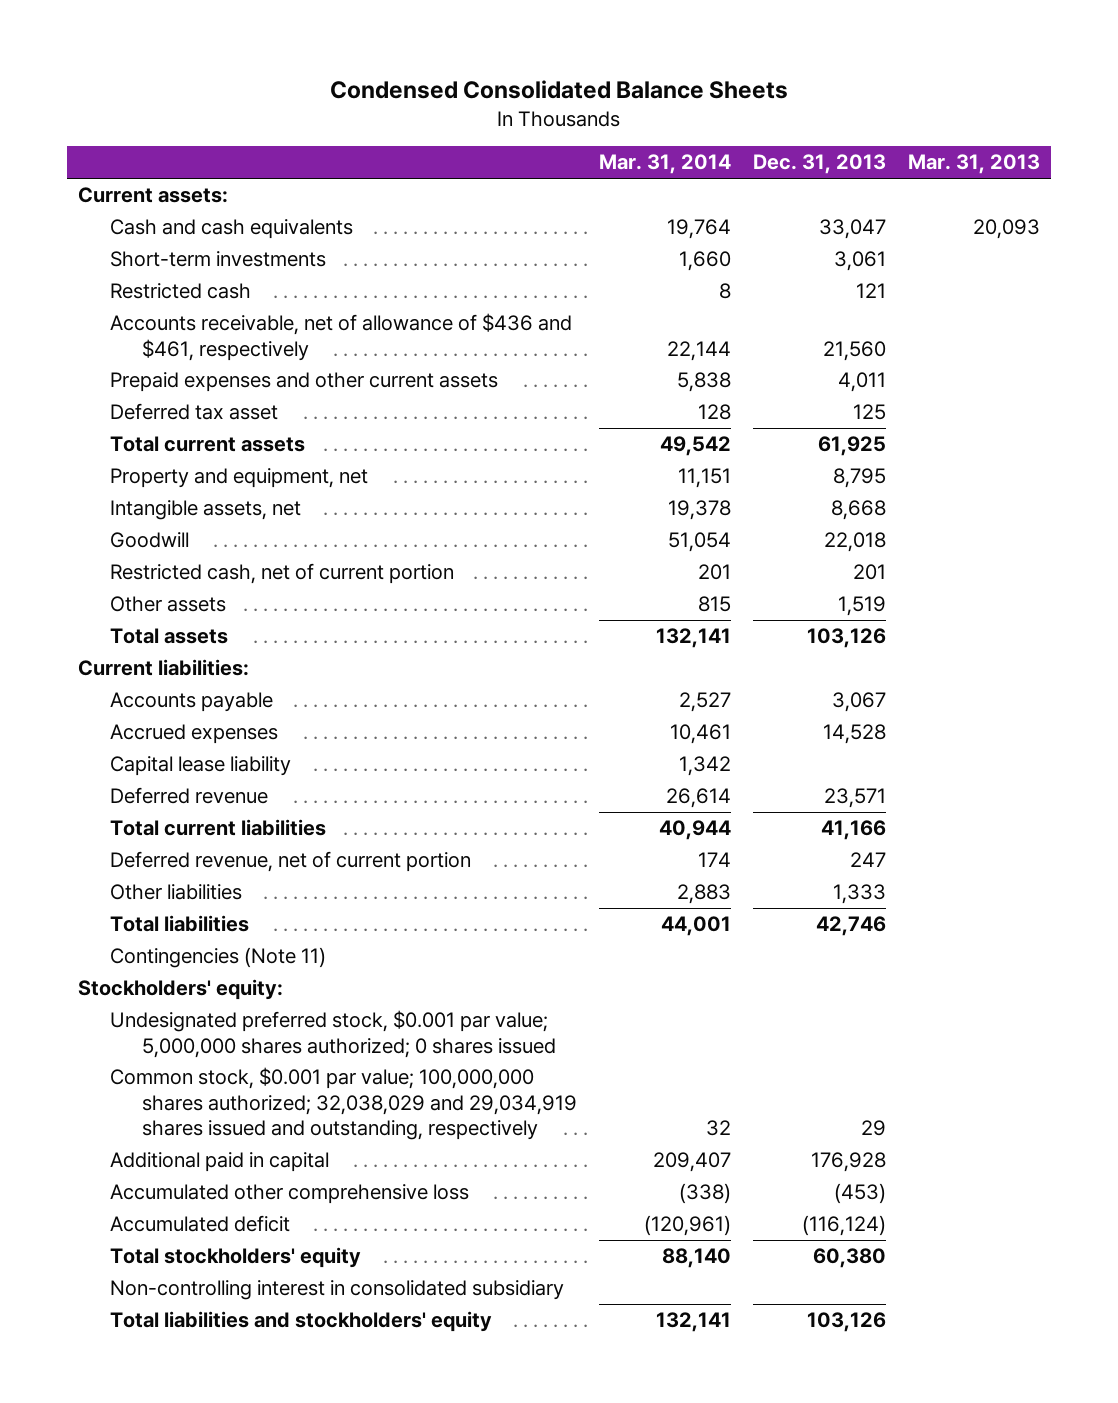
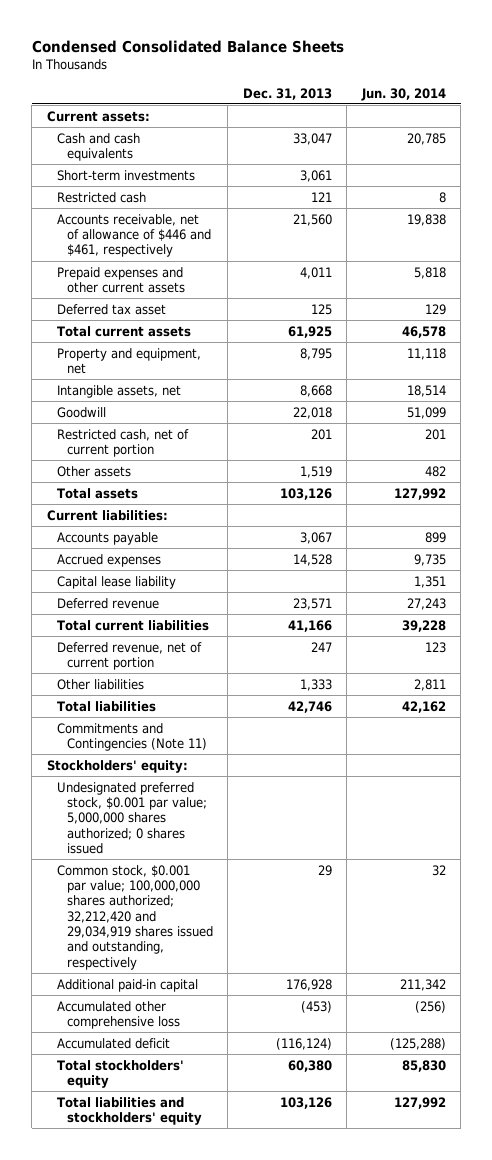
[599,154,732,175] Mar. 31, 2014 -> none
[908,154,1041,175] Mar. 31, 2013 -> none
none -> [360,87,446,101] Jun. 30, 2014
[109,313,572,361] Accounts receivable, net of allowance of $436 and $461, respectively -> [56,213,211,258] Accounts receivable, net of allowance of $446 and $461, respectively
[109,947,326,969] Contingencies (Note 11) -> [56,722,207,752] Commitments and Contingencies (Note 11)
[109,1067,578,1140] Common stock, $0.001 par value; 100,000,000 shares authorized; 32,038,029 and 29,034,919 shares issued and outstanding, respectively -> [56,864,213,970] Common stock, $0.001 par value; 100,000,000 shares authorized; 32,212,420 and 29,034,919 shares issued and outstanding, respectively
[109,1152,329,1173] Additional paid in capital -> [56,978,198,992] Additional paid-in capital
[109,1280,564,1301] Non-controlling interest in consolidated subsidiary -> none

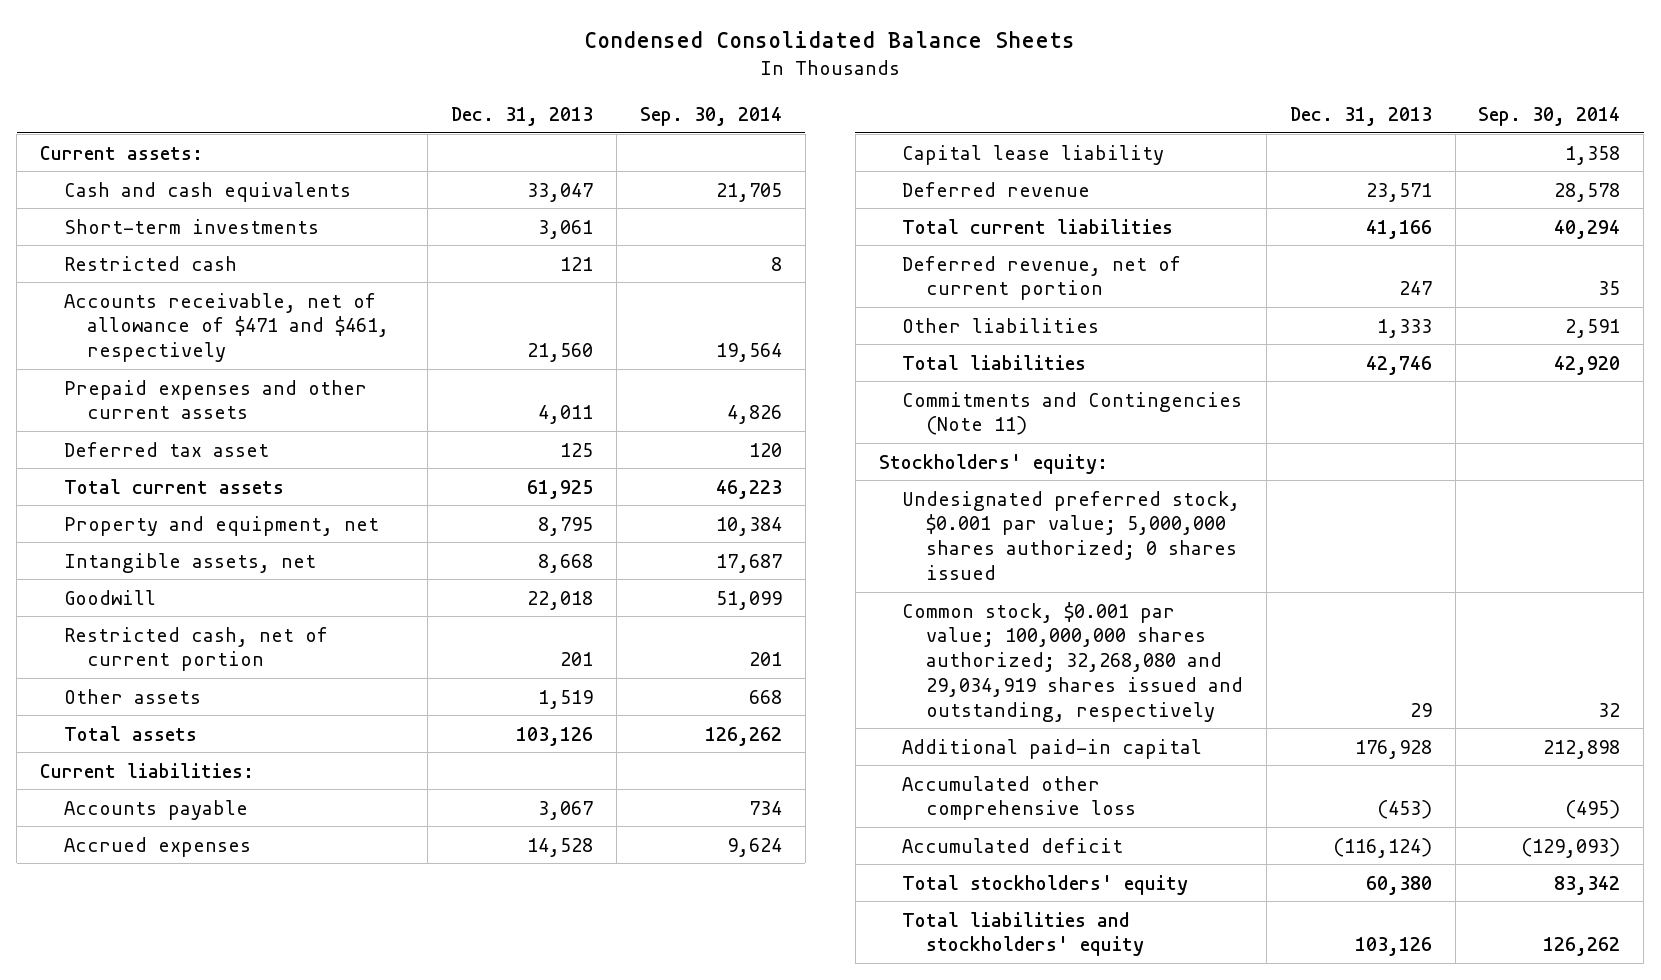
[360,87,446,101] Jun. 30, 2014 -> none
none -> [639,107,782,127] Sep. 30, 2014
[56,213,211,258] Accounts receivable, net of allowance of $446 and $461, respectively -> [63,292,390,363] Accounts receivable, net of allowance of $471 and $461, respectively
[56,864,213,970] Common stock, $0.001 par value; 100,000,000 shares authorized; 32,212,420 and 29,034,919 shares issued and outstanding, respectively -> [902,601,1244,722] Common stock, $0.001 par value; 100,000,000 shares authorized; 32,268,080 and 29,034,919 shares issued and outstanding, respectively

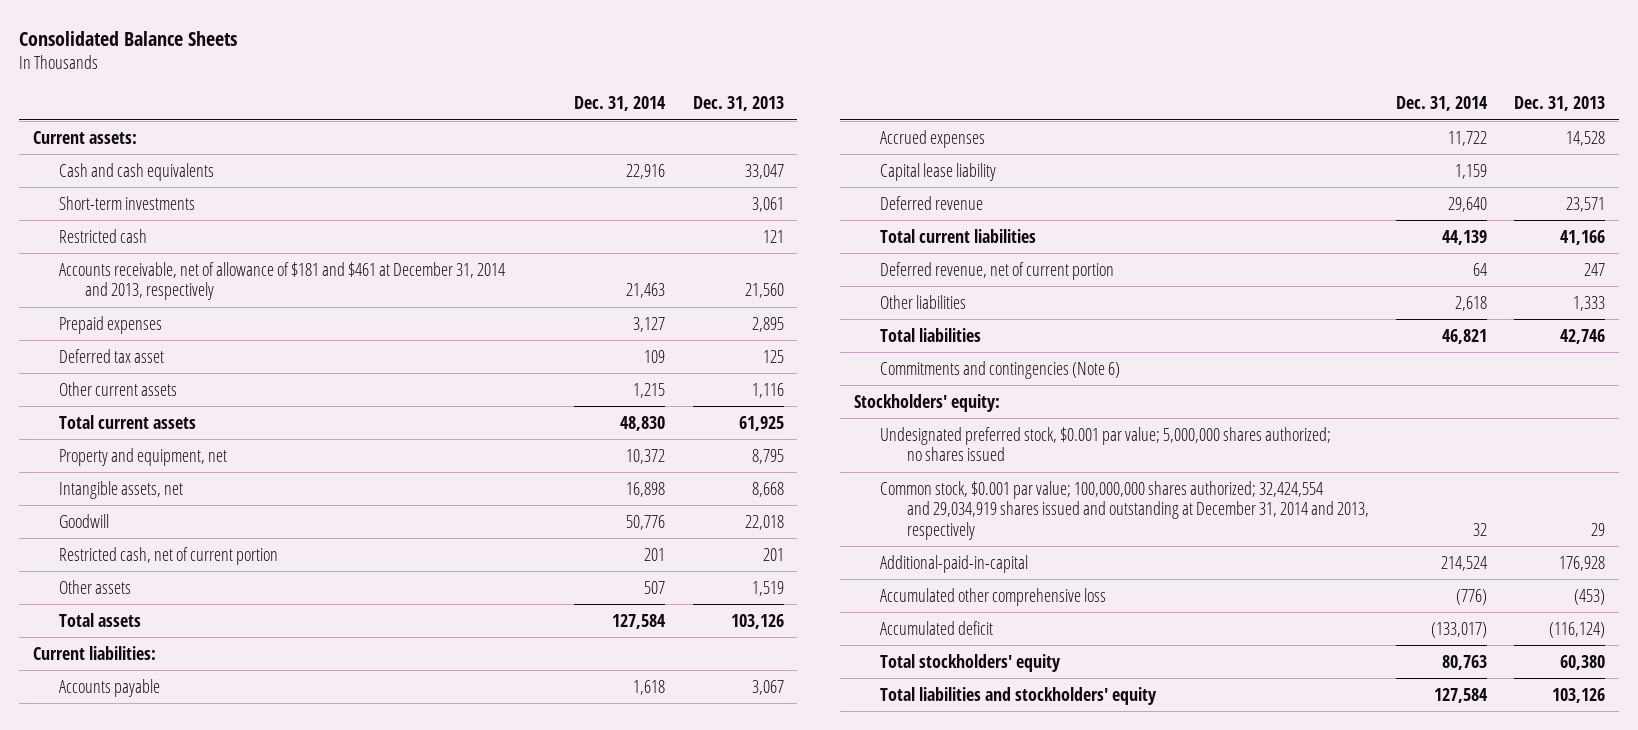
[584,31,1076,49] Condensed Consolidated Balance Sheets -> [18,30,237,46] Consolidated Balance Sheets
[639,107,782,127] Sep. 30, 2014 -> none
none -> [574,96,667,112] Dec. 31, 2014
[63,379,367,420] Prepaid expenses and other current assets -> none
[63,292,390,363] Accounts receivable, net of allowance of $471 and $461, respectively -> [58,261,505,301] Accounts receivable, net of allowance of $181 and $461 at December 31, 2014 and 2013, respectively
none -> [58,315,162,334] Prepaid expenses
none -> [58,381,177,396] Other current assets
[902,391,1243,436] Commitments and Contingencies (Note 11) -> [880,360,1121,379] Commitments and contingencies (Note 6)
[902,490,1241,580] Undesignated preferred stock, $0.001 par value; 5,000,000 shares authorized; 0 shares issued -> [880,426,1332,462] Undesignated preferred stock, $0.001 par value; 5,000,000 shares authorized; no shares issued
[902,601,1244,722] Common stock, $0.001 par value; 100,000,000 shares authorized; 32,268,080 and 29,034,919 shares issued and outstanding, respectively -> [880,480,1369,540] Common stock, $0.001 par value; 100,000,000 shares authorized; 32,424,554 and 29,034,919 shares issued and outstanding at December 31, 2014 and 2013, respectively
[902,738,1203,759] Additional paid-in capital -> [880,554,1029,573] Additional-paid-in-capital

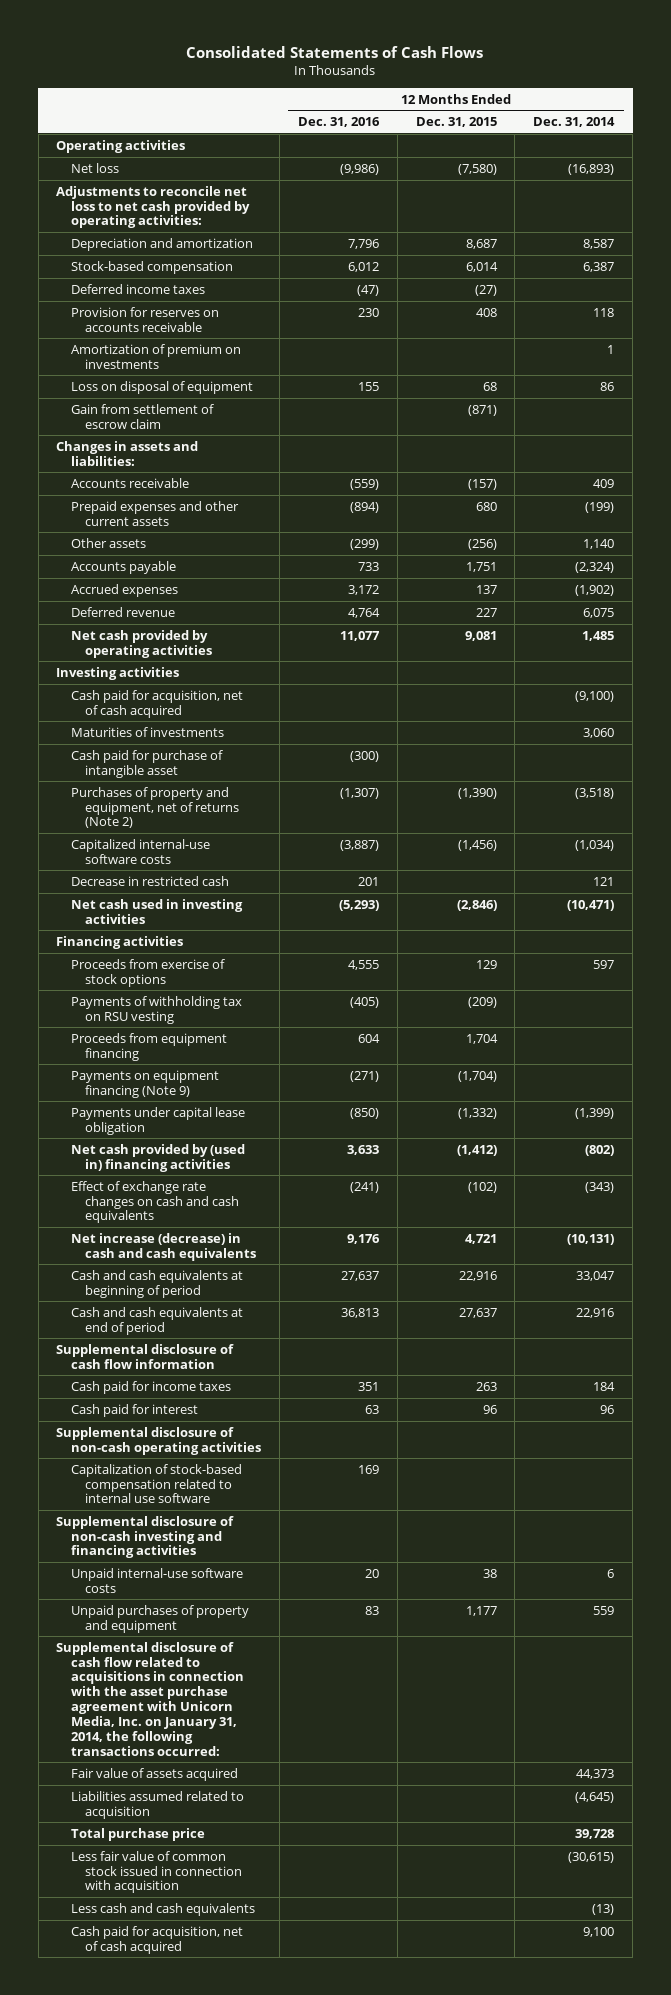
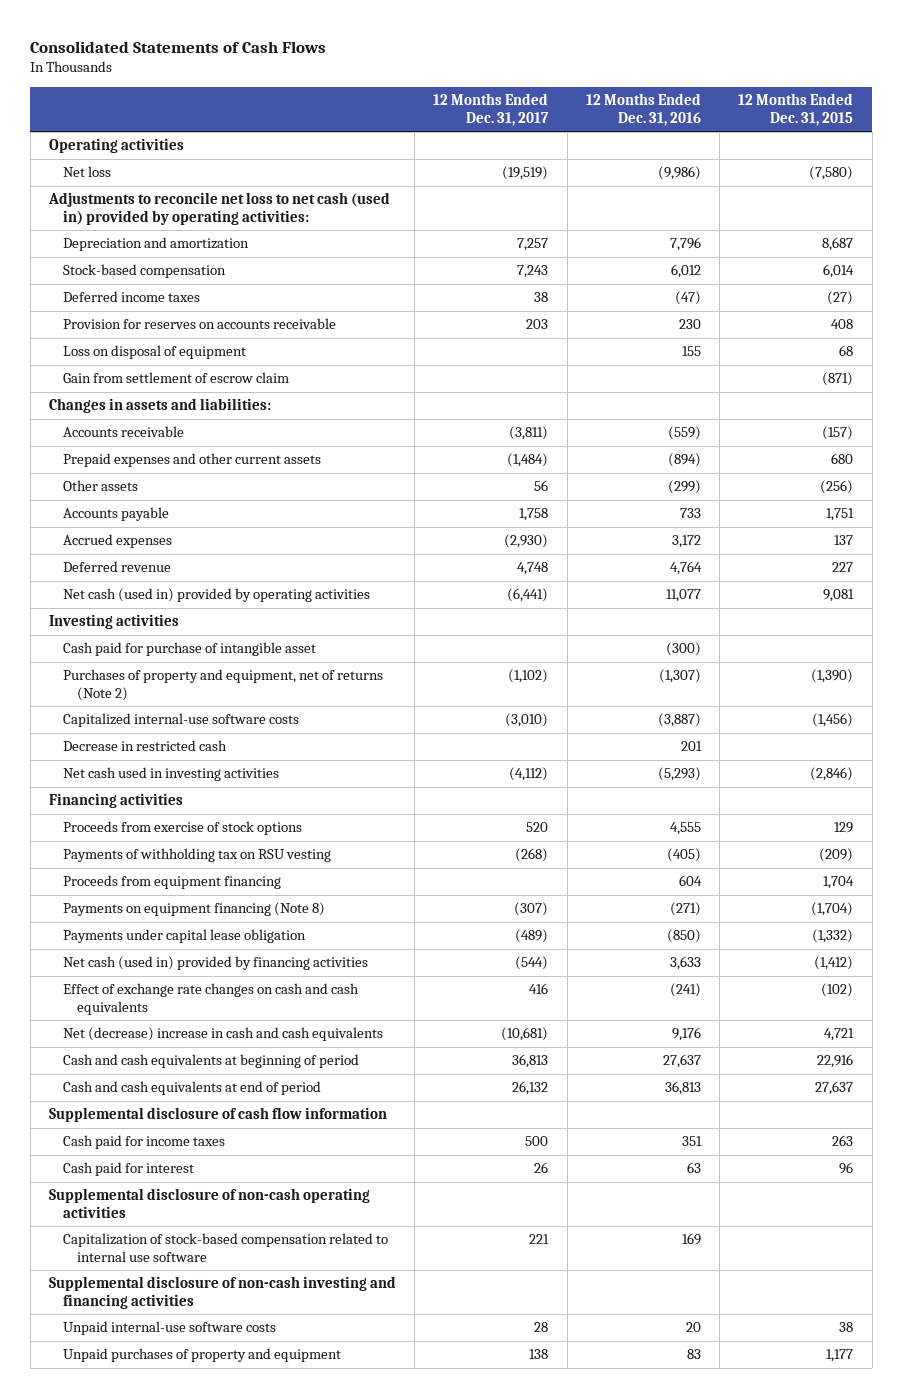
[533,117,616,128] Dec. 31, 2014 -> none
none -> [433,93,550,126] 12 Months Ended Dec. 31, 2017
[56,185,250,229] Adjustments to reconcile net loss to net cash provided by operating activities: -> [47,192,390,225] Adjustments to reconcile net loss to net cash (used in) provided by operating activities:
[70,343,241,369] Amortization of premium on investments -> none
[70,629,213,658] Net cash provided by operating activities -> [62,588,370,603] Net cash (used in) provided by operating activities
[70,689,243,718] Cash paid for acquisition, net of cash acquired -> none
[70,726,224,737] Maturities of investments -> none
[70,1069,219,1098] Payments on equipment financing (Note 9) -> [62,902,325,917] Payments on equipment financing (Note 8)
[70,1143,245,1172] Net cash provided by (used in) financing activities -> [62,956,368,971] Net cash (used in) provided by financing activities
[70,1232,257,1261] Net increase (decrease) in cash and cash equivalents -> [62,1027,383,1042] Net (decrease) increase in cash and cash equivalents
[56,1641,244,1756] Supplemental disclosure of cash flow related to acquisitions in connection with the asset purchase agreement with Unicorn Media, Inc. on January 31, 2014, the following transactions occurred: -> none
[70,1767,238,1781] Fair value of assets acquired -> none
[70,1790,244,1819] Liabilities assumed related to acquisition -> none
[70,1827,205,1841] Total purchase price -> none
[70,1850,243,1894] Less fair value of common stock issued in connection with acquisition -> none
[70,1902,255,1916] Less cash and cash equivalents -> none
[70,1925,243,1954] Cash paid for acquisition, net of cash acquired -> none

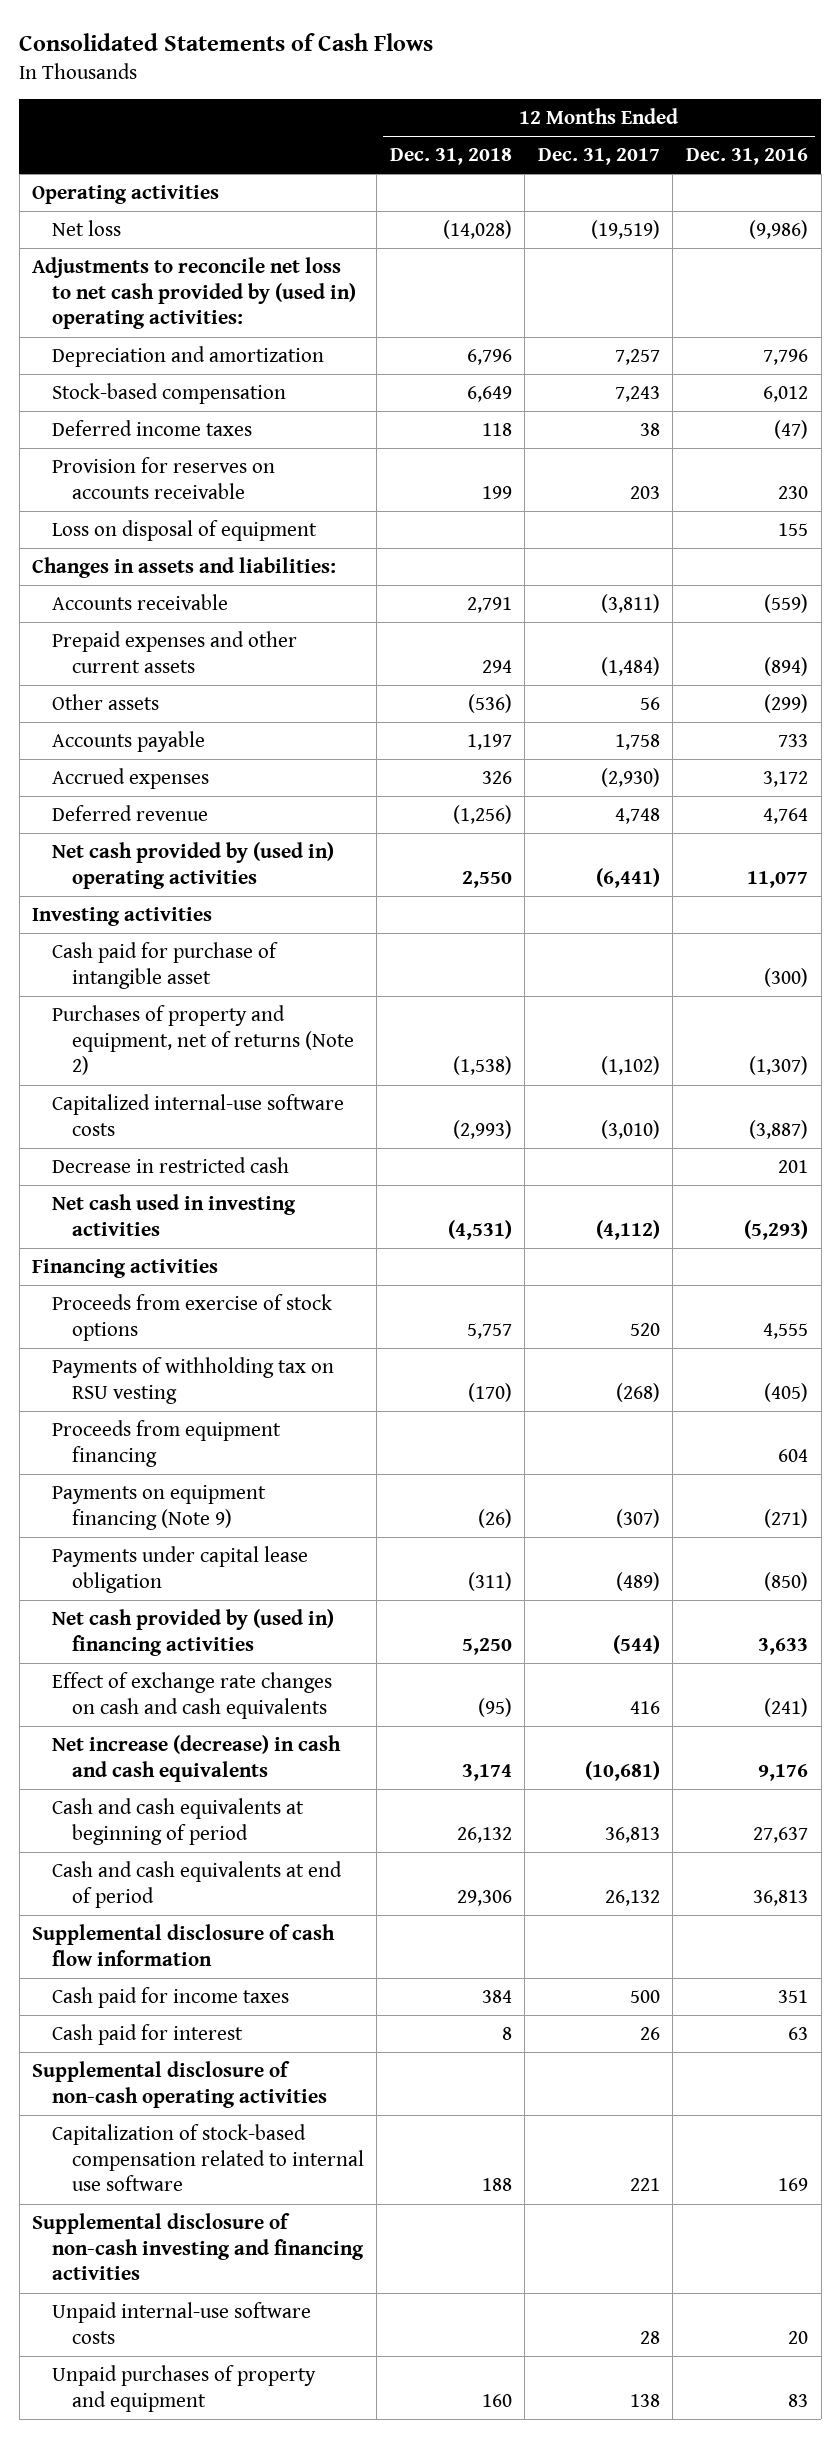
[738,93,854,126] 12 Months Ended Dec. 31, 2015 -> none
none -> [389,148,512,166] Dec. 31, 2018
[47,192,390,225] Adjustments to reconcile net loss to net cash (used in) provided by operating activities: -> [32,256,356,330] Adjustments to reconcile net loss to net cash provided by (used in) operating activities:
[62,372,289,384] Gain from settlement of escrow claim -> none
[62,588,370,603] Net cash (used in) provided by operating activities -> [51,841,334,889] Net cash provided by (used in) operating activities
[62,902,325,917] Payments on equipment financing (Note 8) -> [51,1484,266,1530] Payments on equipment financing (Note 9)
[62,956,368,971] Net cash (used in) provided by financing activities -> [51,1608,334,1656] Net cash provided by (used in) financing activities
[62,1027,383,1042] Net (decrease) increase in cash and cash equivalents -> [51,1734,341,1782] Net increase (decrease) in cash and cash equivalents

